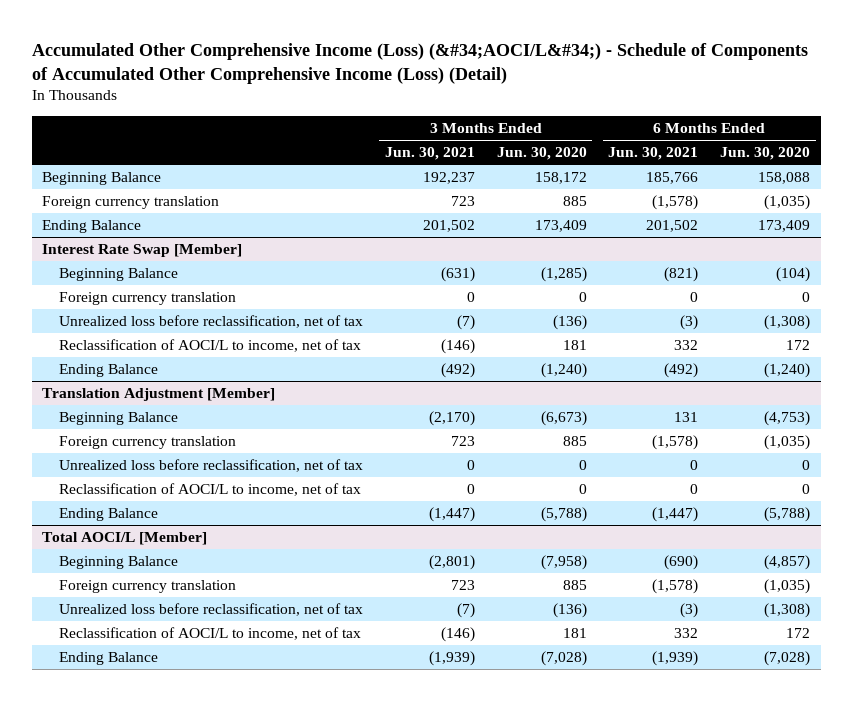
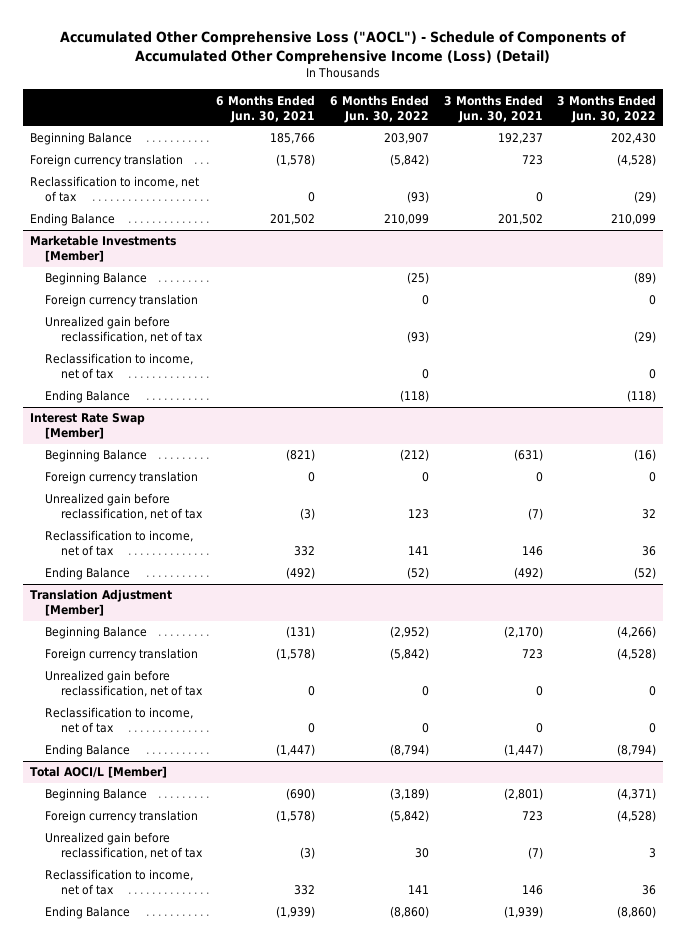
[31,42,808,84] Accumulated Other Comprehensive Income (Loss) (&#34;AOCI/L&#34;) - Schedule of Components of Accumulated Other Comprehensive Income (Loss) (Detail) -> [59,30,626,64] Accumulated Other Comprehensive Loss ("AOCL") - Schedule of Components of Accumulated Other Comprehensive Income (Loss) (Detail)
[496,147,587,161] Jun. 30, 2020 -> none
[720,147,811,161] Jun. 30, 2020 -> none
none -> [330,94,430,123] 6 Months Ended Jun. 30, 2022
none -> [557,94,657,123] 3 Months Ended Jun. 30, 2022
none -> [29,176,199,203] Reclassification to income, net of tax
none -> [29,235,176,263] Marketable Investments [Member]
none -> [45,272,148,286] Beginning Balance
none -> [45,294,199,308] Foreign currency translation
none -> [45,316,203,344] Unrealized gain before reclassification, net of tax
none -> [45,353,194,380] Reclassification to income, net of tax
none -> [45,390,131,404] Ending Balance
[58,315,363,329] Unrealized loss before reclassification, net of tax -> [45,493,203,521] Unrealized gain before reclassification, net of tax
[58,339,361,353] Reclassification of AOCI/L to income, net of tax -> [45,530,194,557] Reclassification to income, net of tax
[440,339,475,355] (146) -> [521,546,543,557] 146
[674,412,699,423] 131 -> [286,626,316,639] (131)
[58,459,363,473] Unrealized loss before reclassification, net of tax -> [45,670,203,698] Unrealized gain before reclassification, net of tax
[58,483,361,497] Reclassification of AOCI/L to income, net of tax -> [45,707,194,734] Reclassification to income, net of tax
[58,603,363,617] Unrealized loss before reclassification, net of tax -> [45,832,203,860] Unrealized gain before reclassification, net of tax
[58,627,361,641] Reclassification of AOCI/L to income, net of tax -> [45,869,194,896] Reclassification to income, net of tax
[440,627,475,643] (146) -> [521,885,543,896] 146

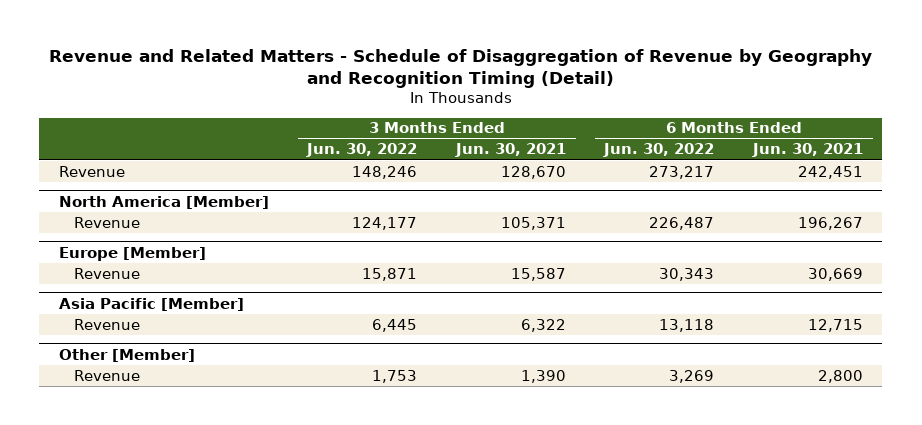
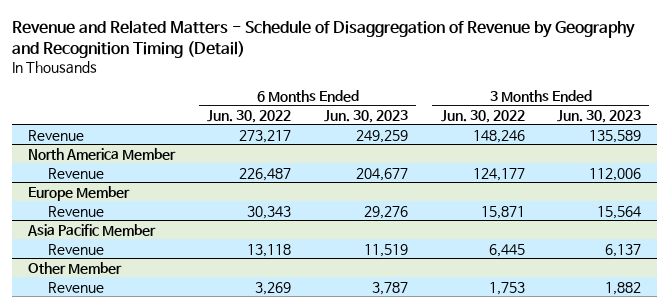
[454,143,566,158] Jun. 30, 2021 -> none
[752,143,864,158] Jun. 30, 2021 -> none
none -> [323,109,408,123] Jun. 30, 2023
none -> [557,109,642,123] Jun. 30, 2023
[58,195,269,209] North America [Member] -> [27,147,176,160] North America Member
[58,246,206,261] Europe [Member] -> [27,185,130,201] Europe Member
[58,297,244,311] Asia Pacific [Member] -> [26,223,156,236] Asia Pacific Member
[58,348,195,362] Other [Member] -> [27,261,122,274] Other Member

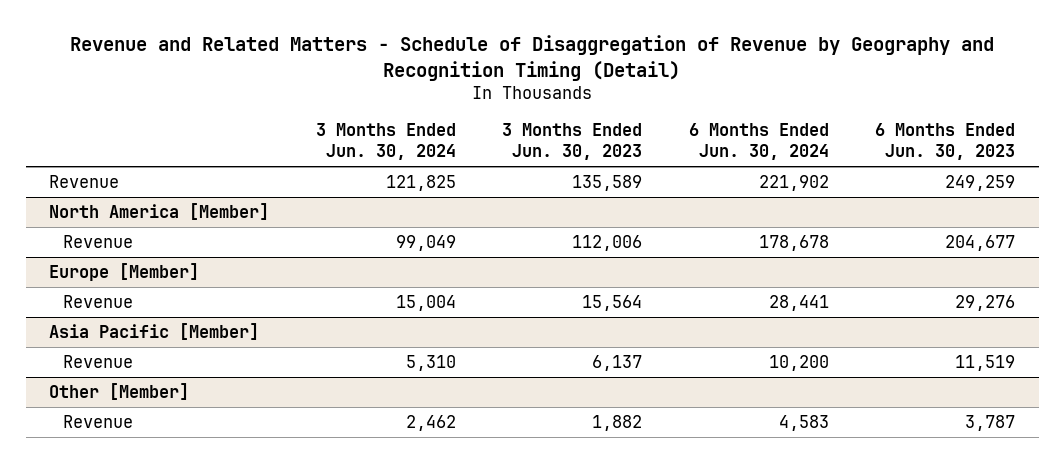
[207,109,292,123] Jun. 30, 2022 -> none
[440,109,525,123] Jun. 30, 2022 -> none
none -> [315,123,456,161] 3 Months Ended Jun. 30, 2024
none -> [688,123,829,161] 6 Months Ended Jun. 30, 2024
[27,147,176,160] North America Member -> [48,203,269,221] North America [Member]
[27,185,130,201] Europe Member -> [48,263,199,282] Europe [Member]
[26,223,156,236] Asia Pacific Member -> [48,323,259,341] Asia Pacific [Member]
[27,261,122,274] Other Member -> [48,383,189,401] Other [Member]

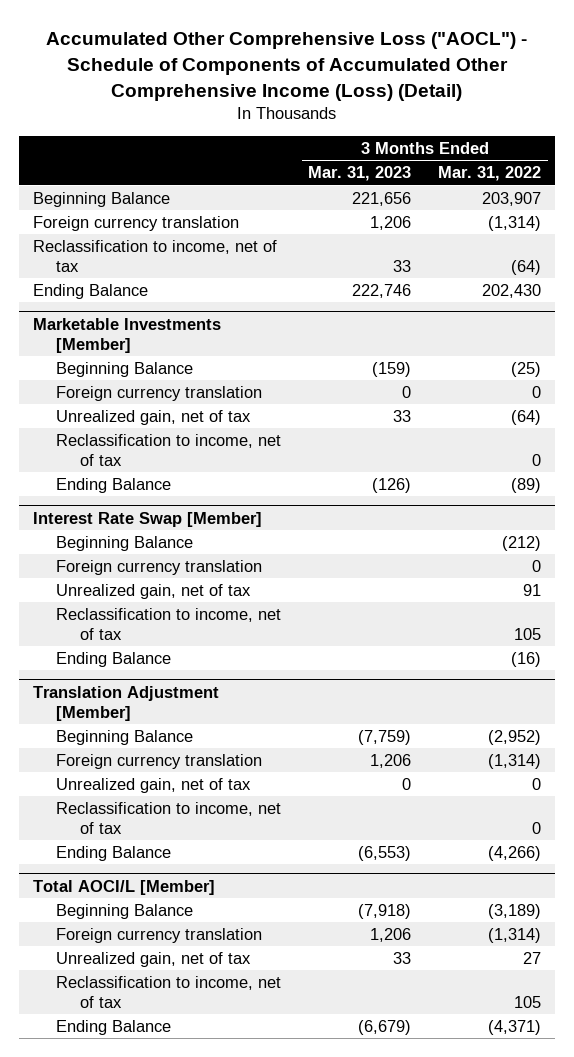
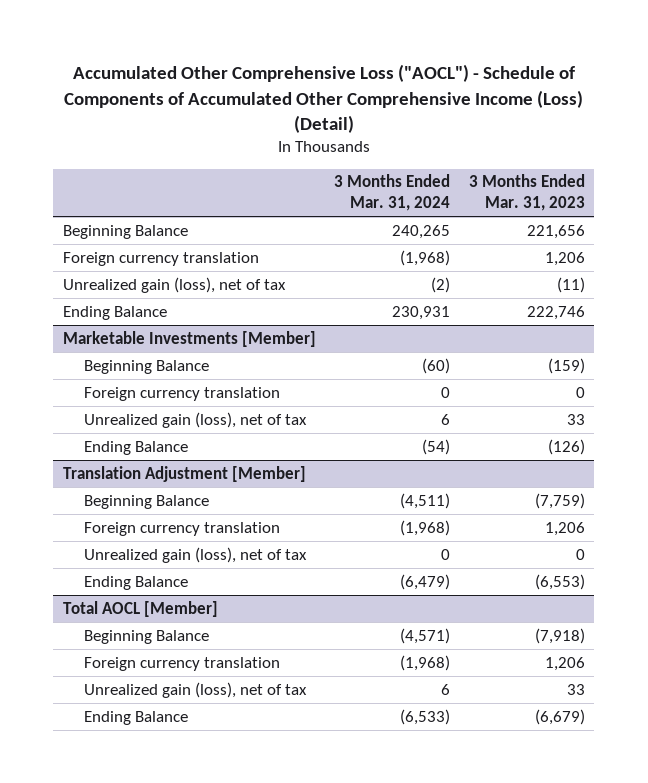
[438,166,542,182] Mar. 31, 2022 -> none
none -> [334,174,451,212] 3 Months Ended Mar. 31, 2024
[32,239,277,272] Reclassification to income, net of tax -> none
none -> [62,276,286,293] Unrealized gain (loss), net of tax
[56,433,282,466] Reclassification to income, net of tax -> none
[56,409,252,425] Unrealized gain, net of tax -> [83,411,307,428] Unrealized gain (loss), net of tax
[32,511,262,527] Interest Rate Swap [Member] -> none
[56,535,194,551] Beginning Balance -> none
[56,559,263,575] Foreign currency translation -> none
[56,583,252,599] Unrealized gain, net of tax -> none
[56,607,282,640] Reclassification to income, net of tax -> none
[56,651,172,667] Ending Balance -> none
[56,801,282,834] Reclassification to income, net of tax -> none
[56,777,252,793] Unrealized gain, net of tax -> [83,546,307,563] Unrealized gain (loss), net of tax
[32,879,215,895] Total AOCI/L [Member] -> [62,600,218,617] Total AOCL [Member]
[56,975,282,1008] Reclassification to income, net of tax -> none
[56,951,252,967] Unrealized gain, net of tax -> [83,681,307,698] Unrealized gain (loss), net of tax

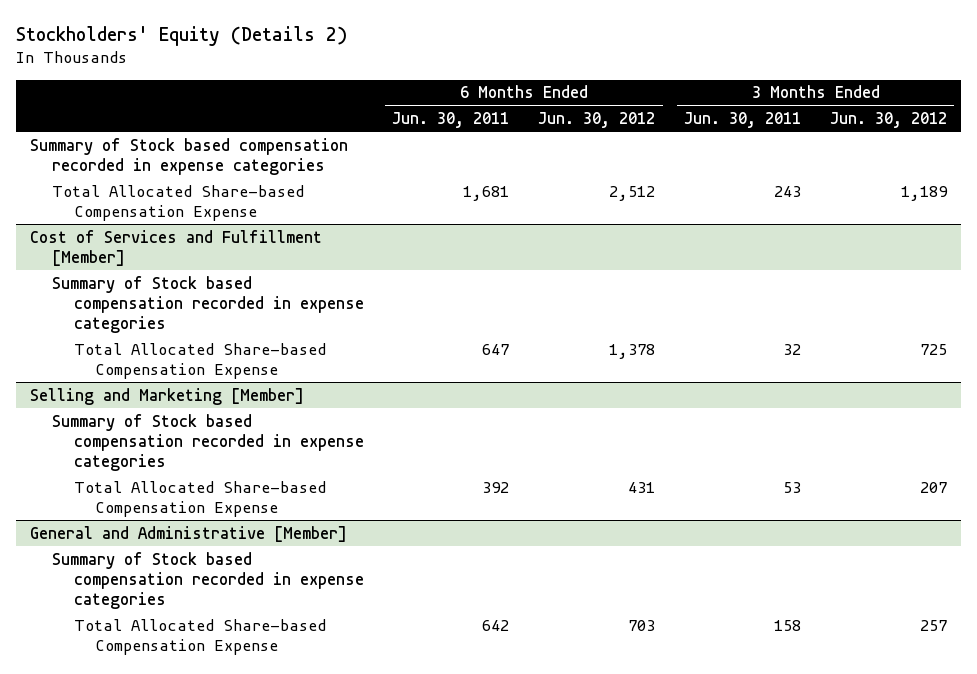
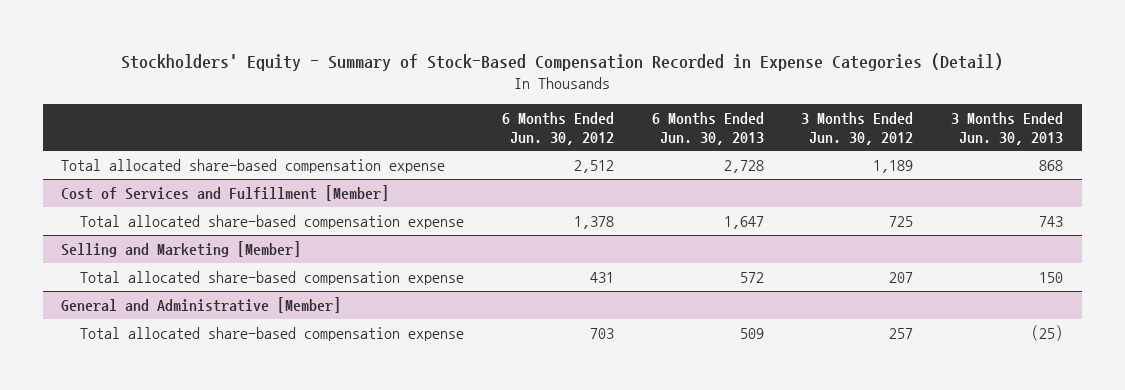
[15,26,347,47] Stockholders' Equity (Details 2) -> [121,53,1004,72] Stockholders' Equity - Summary of Stock-Based Compensation Recorded in Expense Categories (Detail)
[392,111,510,128] Jun. 30, 2011 -> none
[684,111,802,128] Jun. 30, 2011 -> none
none -> [651,112,764,145] 6 Months Ended Jun. 30, 2013
none -> [951,112,1064,145] 3 Months Ended Jun. 30, 2013
[30,137,349,175] Summary of Stock based compensation recorded in expense categories -> none
[52,184,305,221] Total Allocated Share-based Compensation Expense -> [61,158,446,173] Total allocated share-based compensation expense
[52,275,364,333] Summary of Stock based compensation recorded in expense categories -> none
[73,342,326,379] Total Allocated Share-based Compensation Expense -> [80,214,465,229] Total allocated share-based compensation expense
[52,413,364,471] Summary of Stock based compensation recorded in expense categories -> none
[73,480,326,517] Total Allocated Share-based Compensation Expense -> [80,270,465,285] Total allocated share-based compensation expense
[52,551,364,609] Summary of Stock based compensation recorded in expense categories -> none
[73,618,326,655] Total Allocated Share-based Compensation Expense -> [80,326,465,341] Total allocated share-based compensation expense

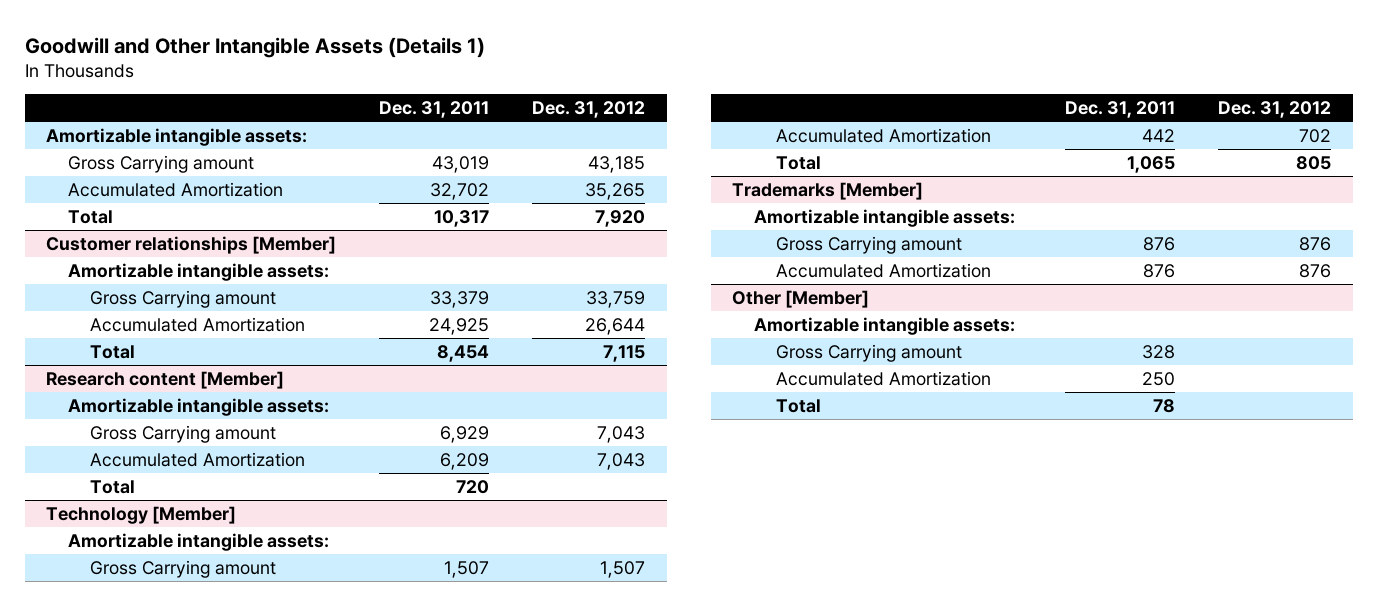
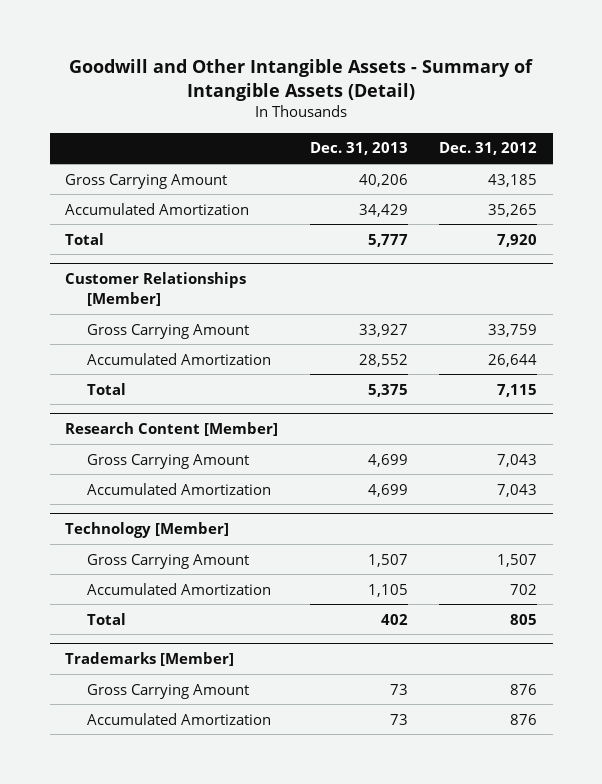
[24,36,485,58] Goodwill and Other Intangible Assets (Details 1) -> [69,59,534,101] Goodwill and Other Intangible Assets - Summary of Intangible Assets (Detail)
[379,101,490,119] Dec. 31, 2011 -> none
none -> [309,142,408,156] Dec. 31, 2013
[46,127,308,146] Amortizable intangible assets: -> none
[67,154,254,173] Gross Carrying amount -> [65,173,228,189] Gross Carrying Amount
[67,262,329,281] Amortizable intangible assets: -> none
[46,235,337,254] Customer relationships [Member] -> [65,272,247,306] Customer Relationships [Member]
[89,289,276,308] Gross Carrying amount -> [86,323,249,339] Gross Carrying Amount
[67,397,329,416] Amortizable intangible assets: -> none
[46,370,285,389] Research content [Member] -> [65,422,279,437] Research Content [Member]
[89,424,276,443] Gross Carrying amount -> [86,453,249,469] Gross Carrying Amount
[89,479,135,494] Total -> none
[67,532,329,551] Amortizable intangible assets: -> none
[89,559,276,578] Gross Carrying amount -> [86,553,249,569] Gross Carrying Amount
[753,208,1015,227] Amortizable intangible assets: -> none
[775,235,962,254] Gross Carrying amount -> [86,683,249,699] Gross Carrying Amount
[732,289,870,308] Other [Member] -> none
[753,316,1015,335] Amortizable intangible assets: -> none
[775,343,962,362] Gross Carrying amount -> none
[775,370,991,386] Accumulated Amortization -> none
[775,398,821,413] Total -> none

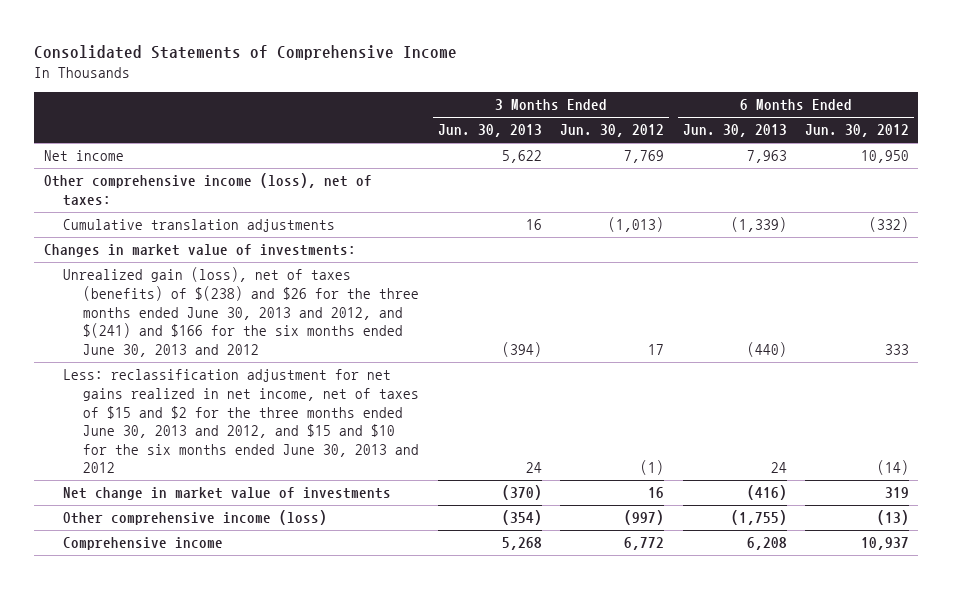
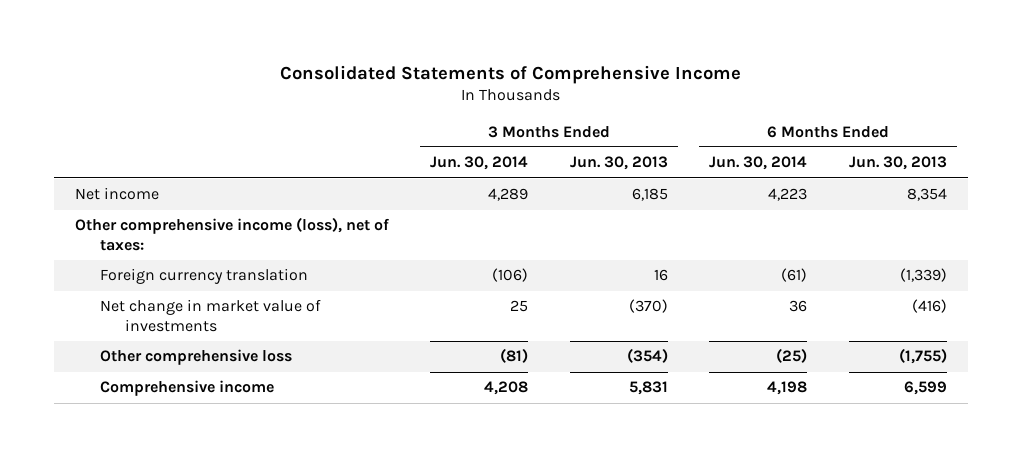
[560,124,665,138] Jun. 30, 2012 -> none
[805,124,910,138] Jun. 30, 2012 -> none
none -> [430,156,529,171] Jun. 30, 2014
none -> [709,156,808,171] Jun. 30, 2014
[501,150,542,164] 5,622 -> [631,188,668,202] 6,185
[746,150,787,164] 7,963 -> [906,188,947,202] 8,354
[43,244,356,258] Changes in market value of investments: -> none
[63,267,420,357] Unrealized gain (loss), net of taxes (benefits) of $(238) and $26 for the three months ended June 30, 2013 and 2012, and $(241) and $166 for the six months ended June 30, 2013 and 2012 -> none
[63,369,420,474] Less: reclassification adjustment for net gains realized in net income, net of taxes of $15 and $2 for the three months ended June 30, 2013 and 2012, and $15 and $10 for the six months ended June 30, 2013 and 2012 -> none
[63,219,336,233] Cumulative translation adjustments -> [99,268,308,285] Foreign currency translation
[63,510,328,526] Other comprehensive income (loss) -> [99,349,292,366] Other comprehensive loss
[501,537,542,551] 5,268 -> [628,381,668,396] 5,831
[746,537,787,551] 6,208 -> [903,381,947,396] 6,599

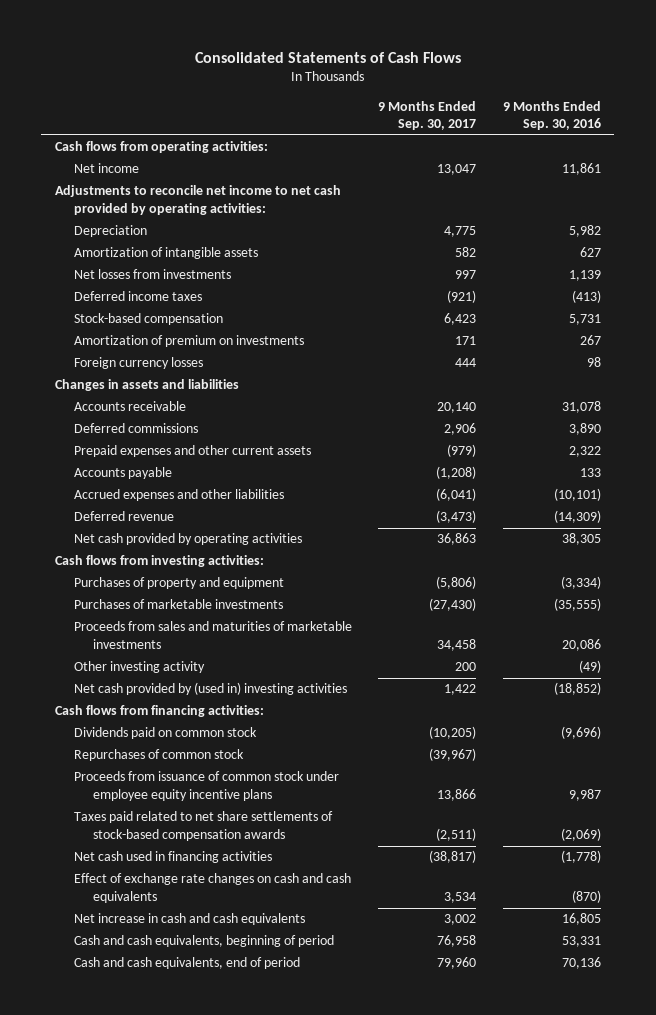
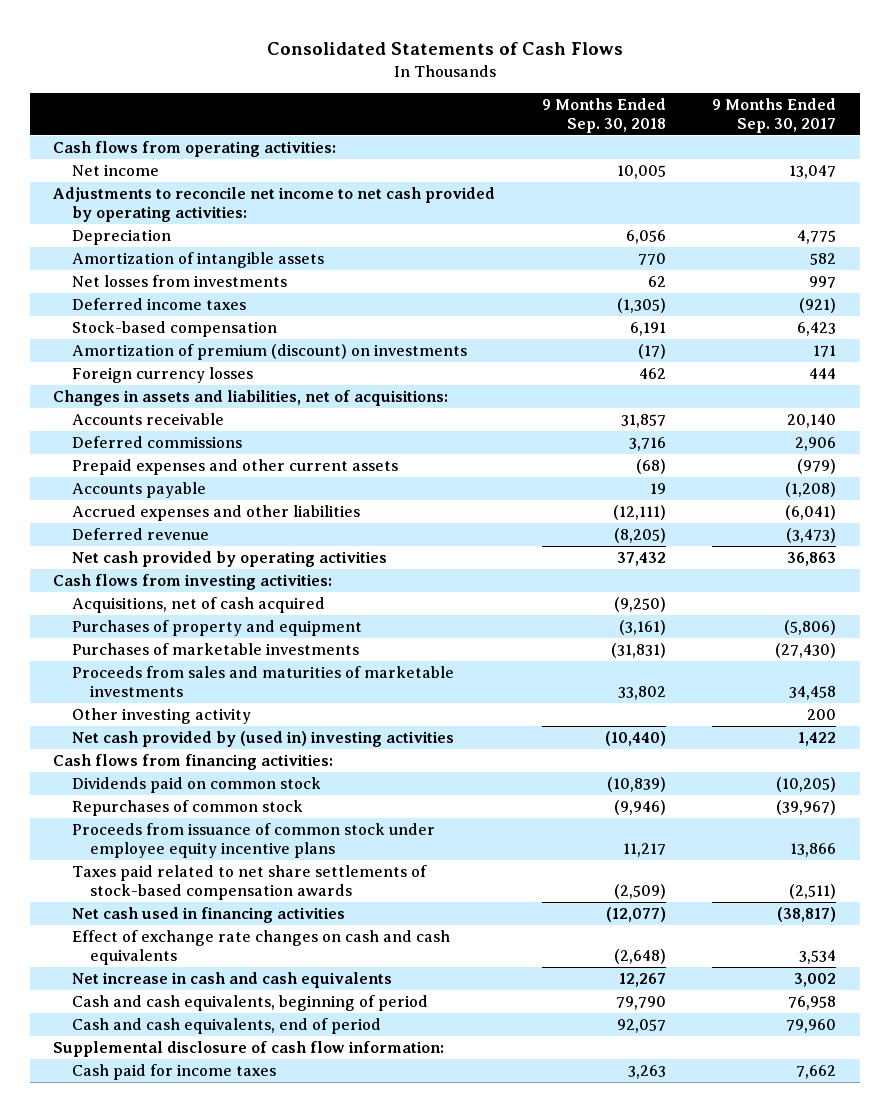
[503,100,602,131] 9 Months Ended Sep. 30, 2016 -> none
none -> [541,97,666,133] 9 Months Ended Sep. 30, 2018
[73,335,304,348] Amortization of premium on investments -> [71,344,467,361] Amortization of premium (discount) on investments
[54,379,239,392] Changes in assets and liabilities -> [53,390,449,407] Changes in assets and liabilities, net of acquisitions:
none -> [71,597,325,614] Acquisitions, net of cash acquired
none -> [53,1041,445,1058] Supplemental disclosure of cash flow information:
none -> [71,1064,276,1081] Cash paid for income taxes

